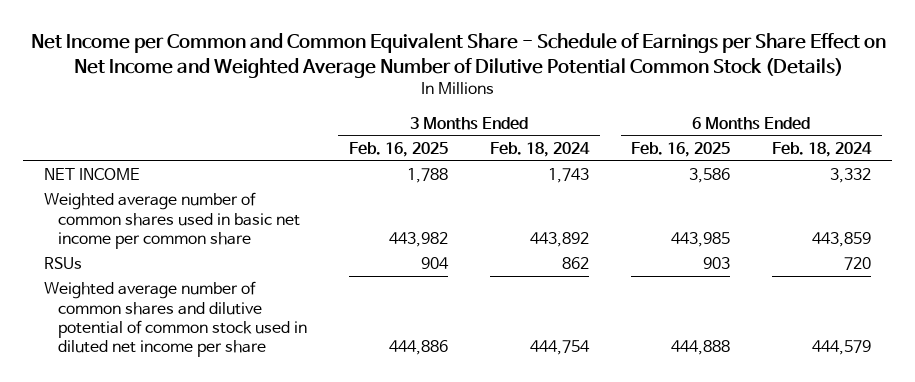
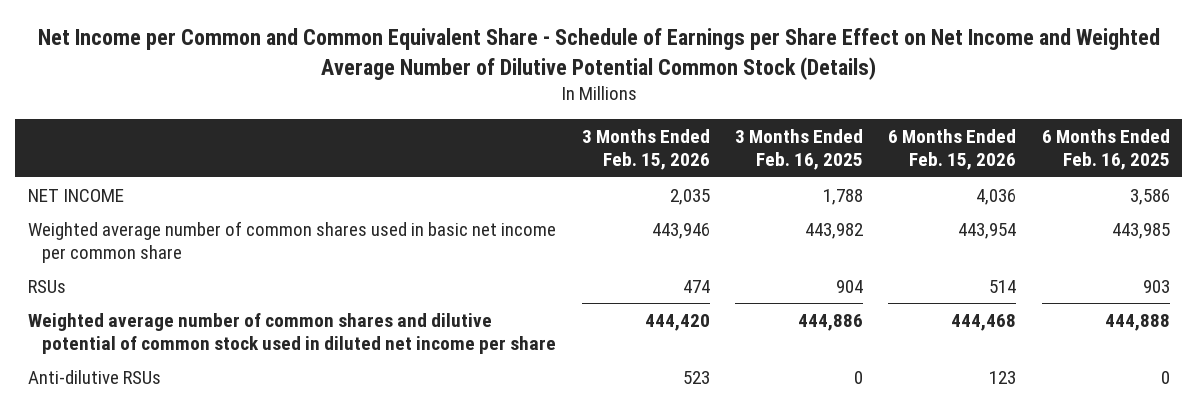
[489,141,590,157] Feb. 18, 2024 -> none
[772,141,873,157] Feb. 18, 2024 -> none
none -> [581,129,710,171] 3 Months Ended Feb. 15, 2026
none -> [888,129,1017,171] 6 Months Ended Feb. 15, 2026
none -> [28,369,162,384] Anti-dilutive RSUs

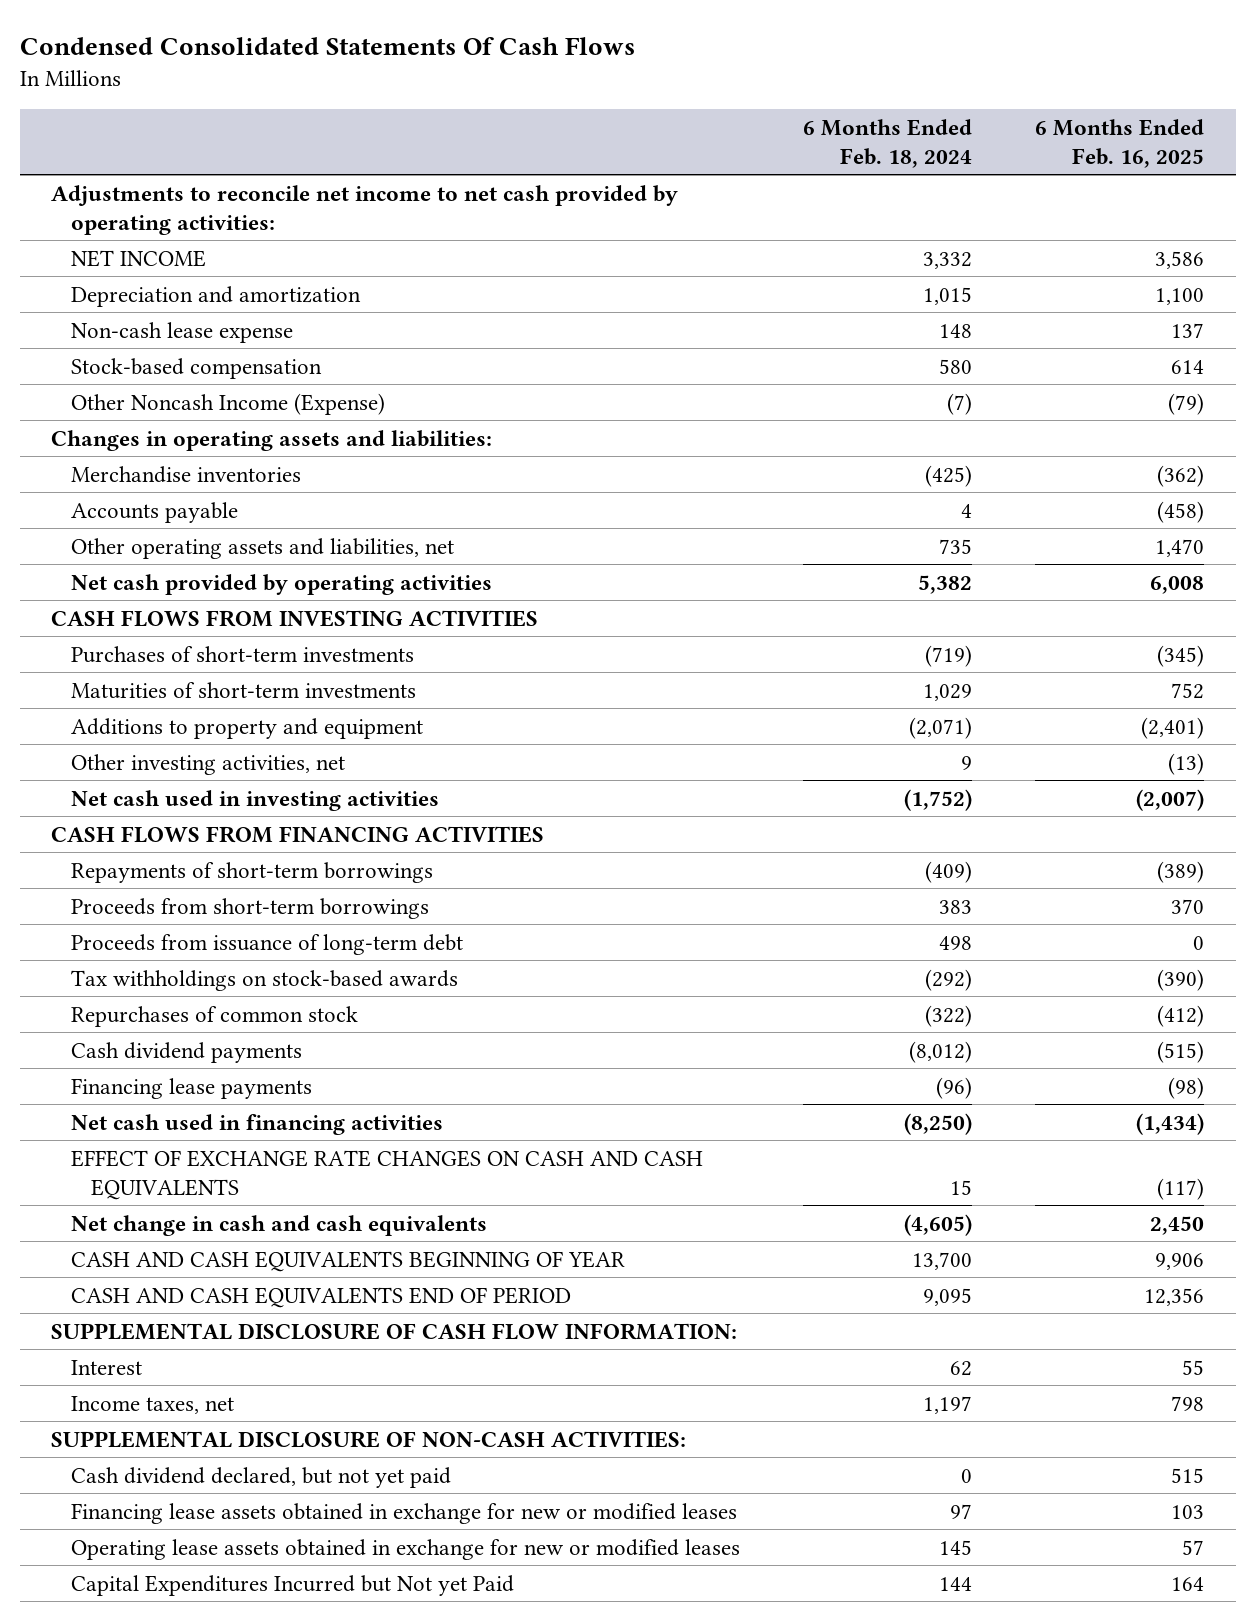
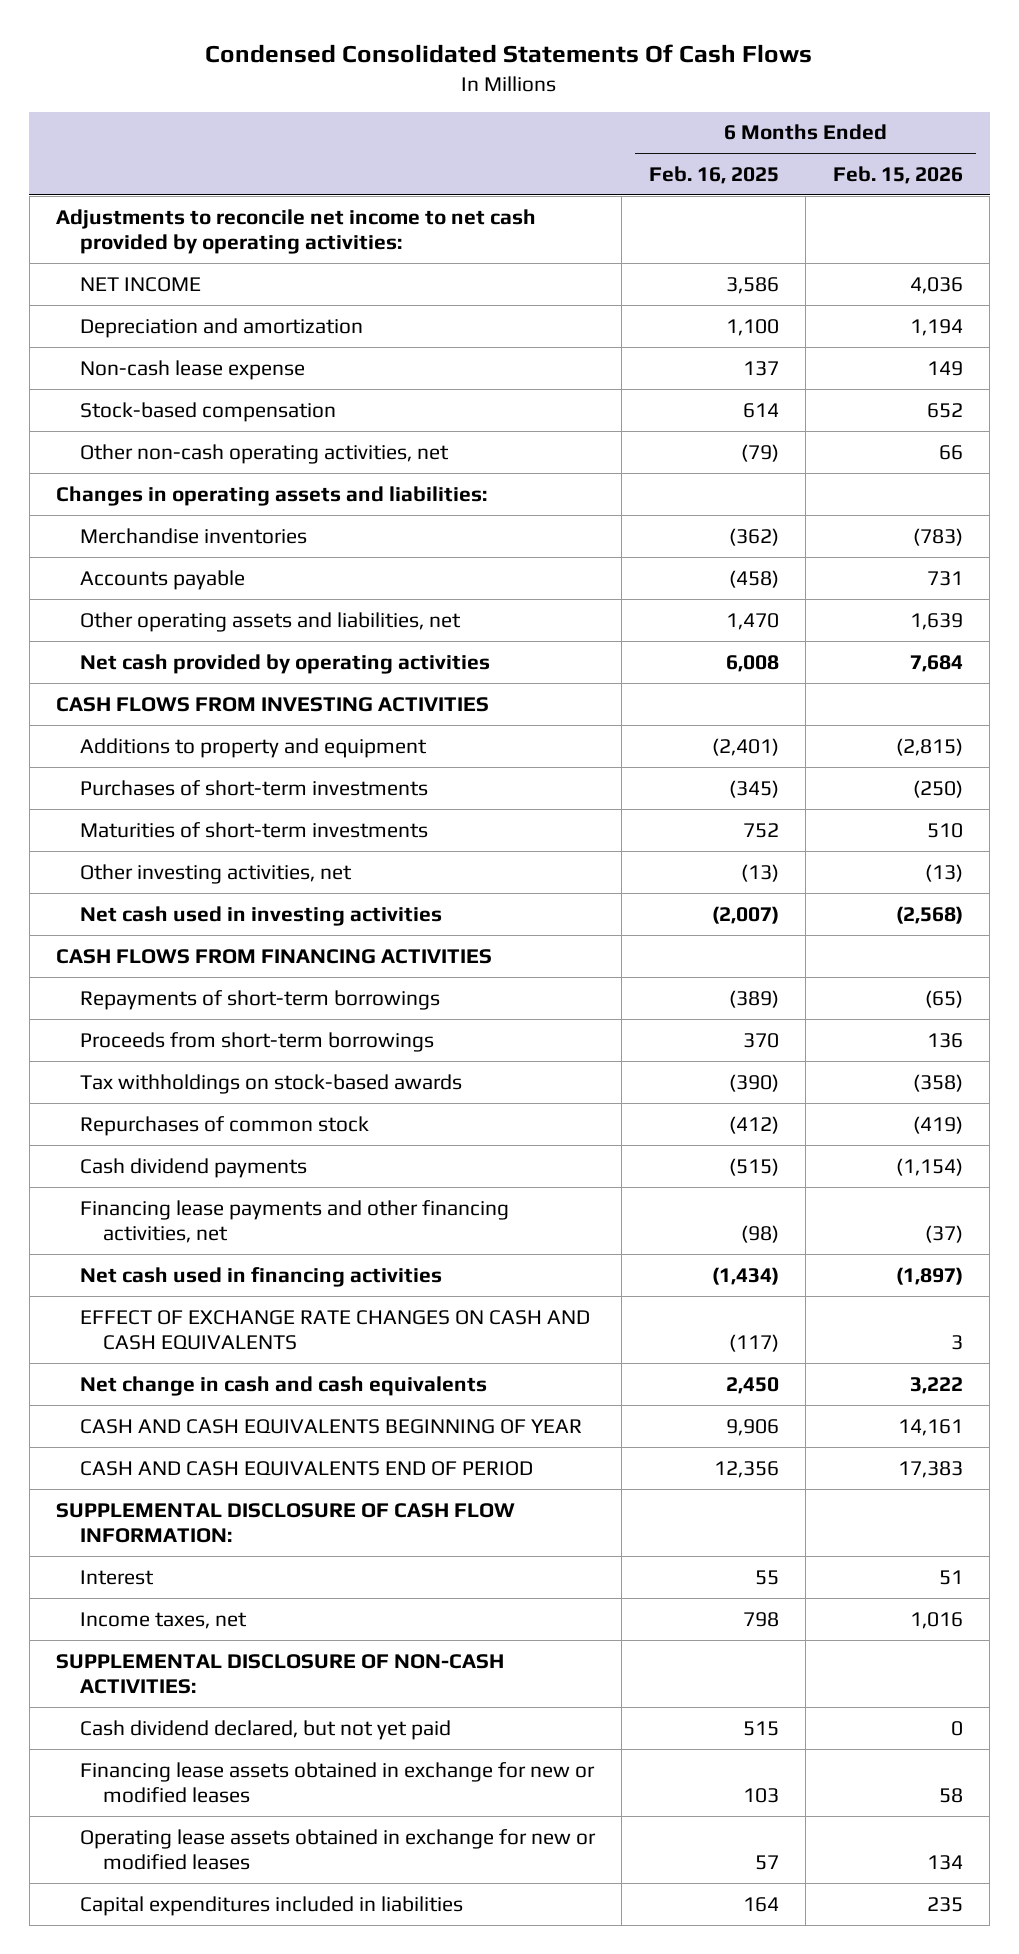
[803,118,973,168] 6 Months Ended Feb. 18, 2024 -> none
none -> [832,165,963,184] Feb. 15, 2026
[71,392,386,415] Other Noncash Income (Expense) -> [79,443,449,464] Other non-cash operating activities, net
[71,717,424,739] Additions to property and equipment -> [79,737,427,758] Additions to property and equipment
[71,933,464,955] Proceeds from issuance of long-term debt -> none
[71,1077,313,1099] Financing lease payments -> [79,1199,509,1244] Financing lease payments and other financing activities, net
[71,1574,515,1596] Capital Expenditures Incurred but Not yet Paid -> [79,1895,463,1916] Capital expenditures included in liabilities

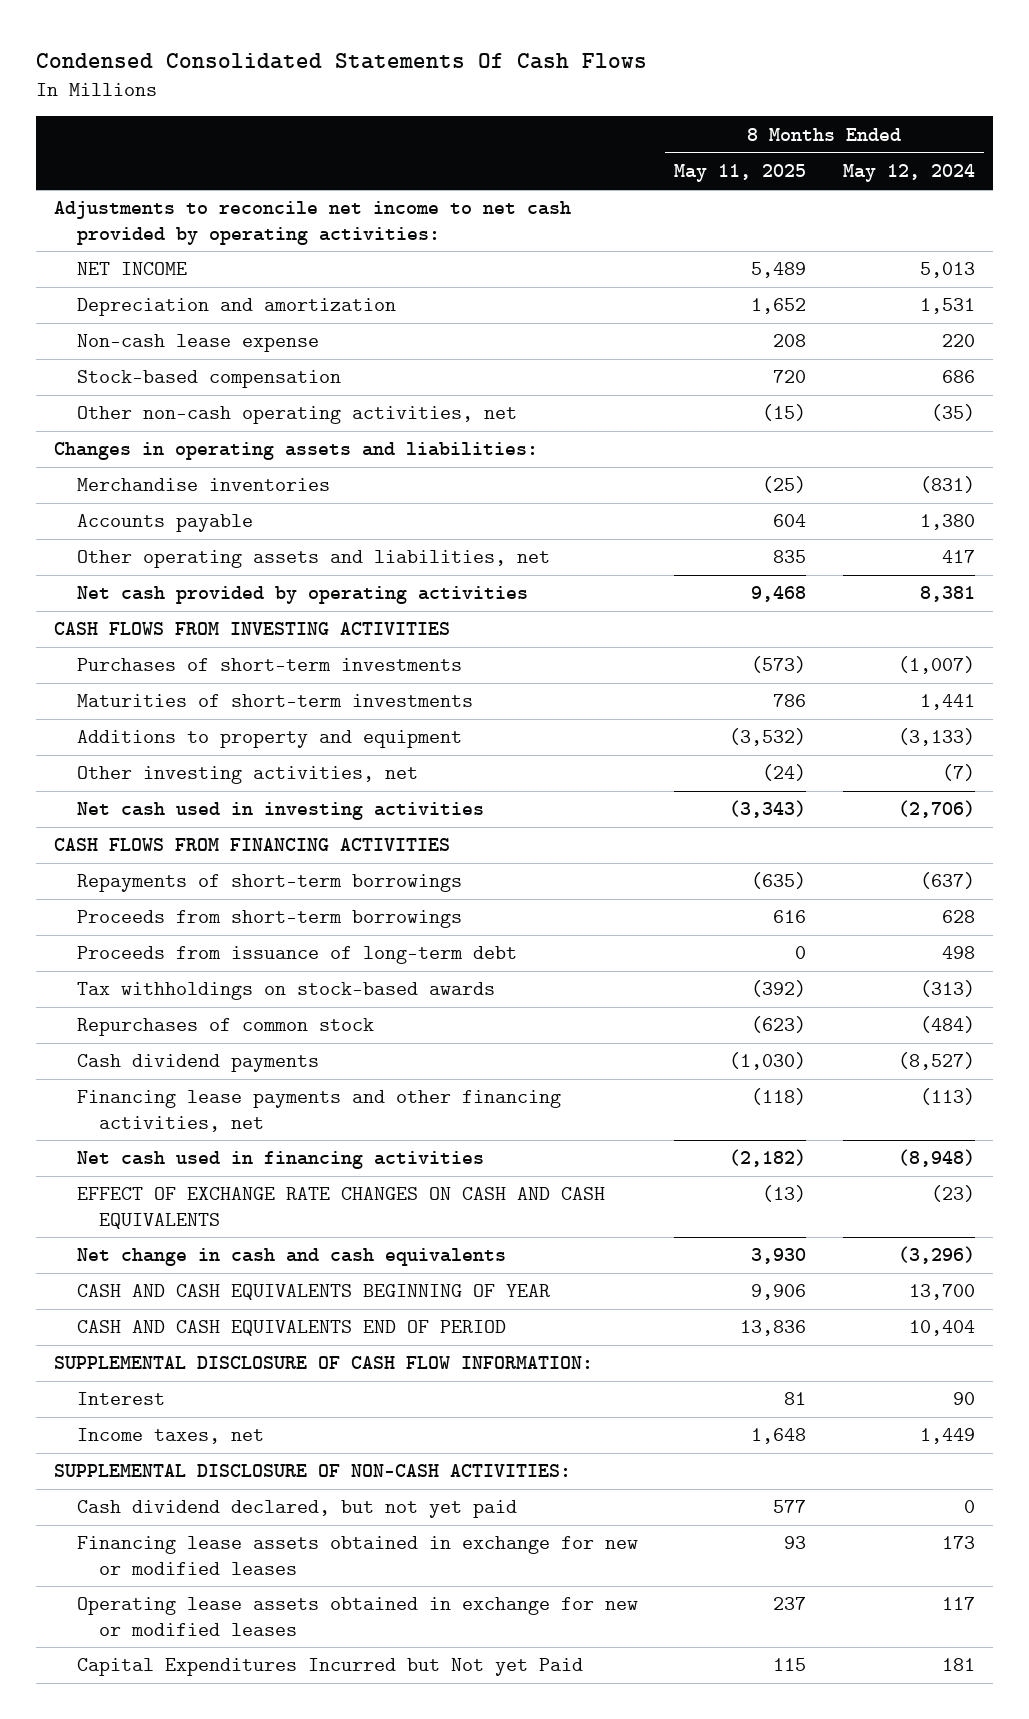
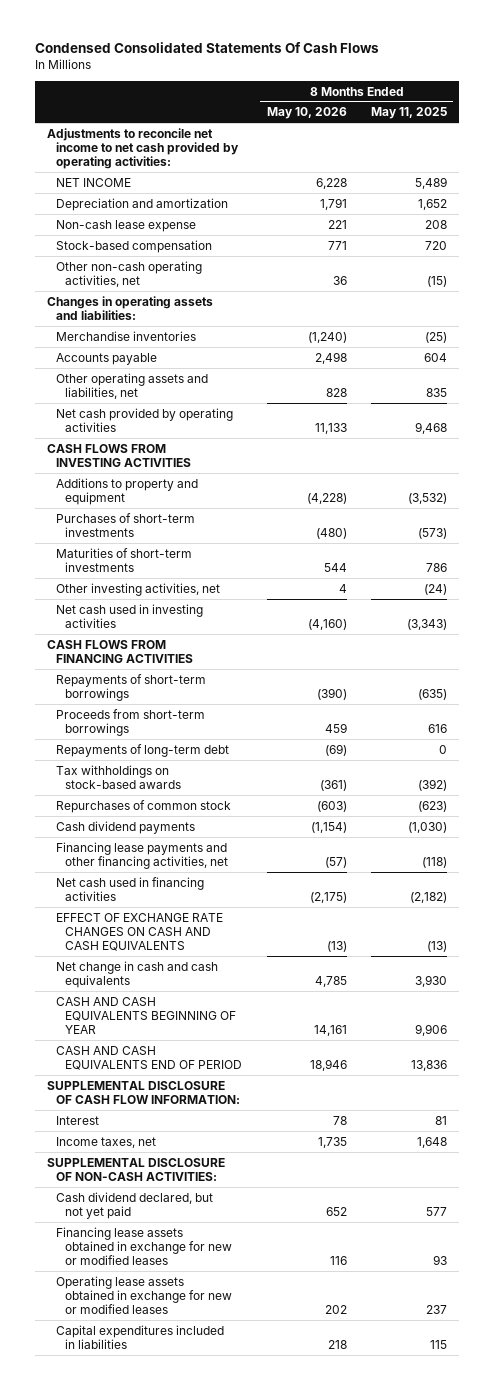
[842,164,975,183] May 12, 2024 -> none
none -> [266,107,347,120] May 10, 2026
[76,730,462,749] Additions to property and equipment -> [56,477,199,506] Additions to property and equipment
[76,946,517,965] Proceeds from issuance of long-term debt -> [56,743,230,757] Repayments of long-term debt
[76,1658,583,1677] Capital Expenditures Incurred but Not yet Paid -> [56,1324,225,1350] Capital expenditures included in liabilities

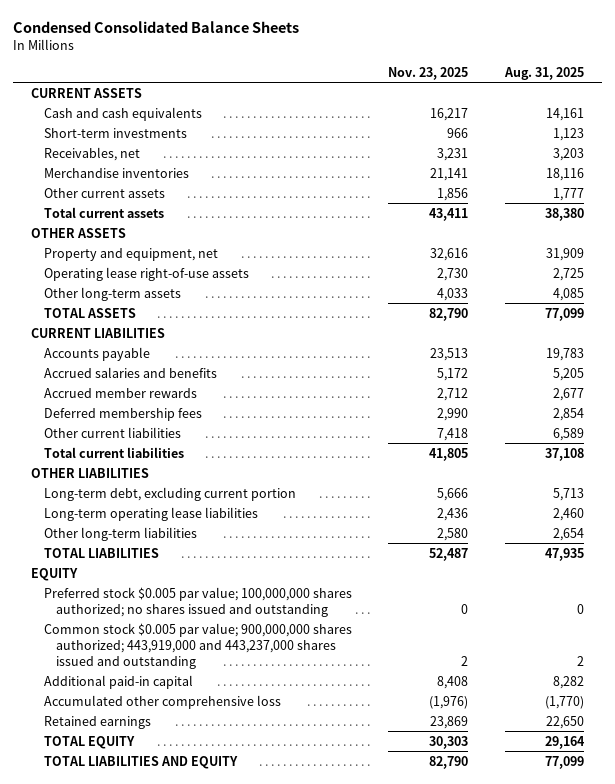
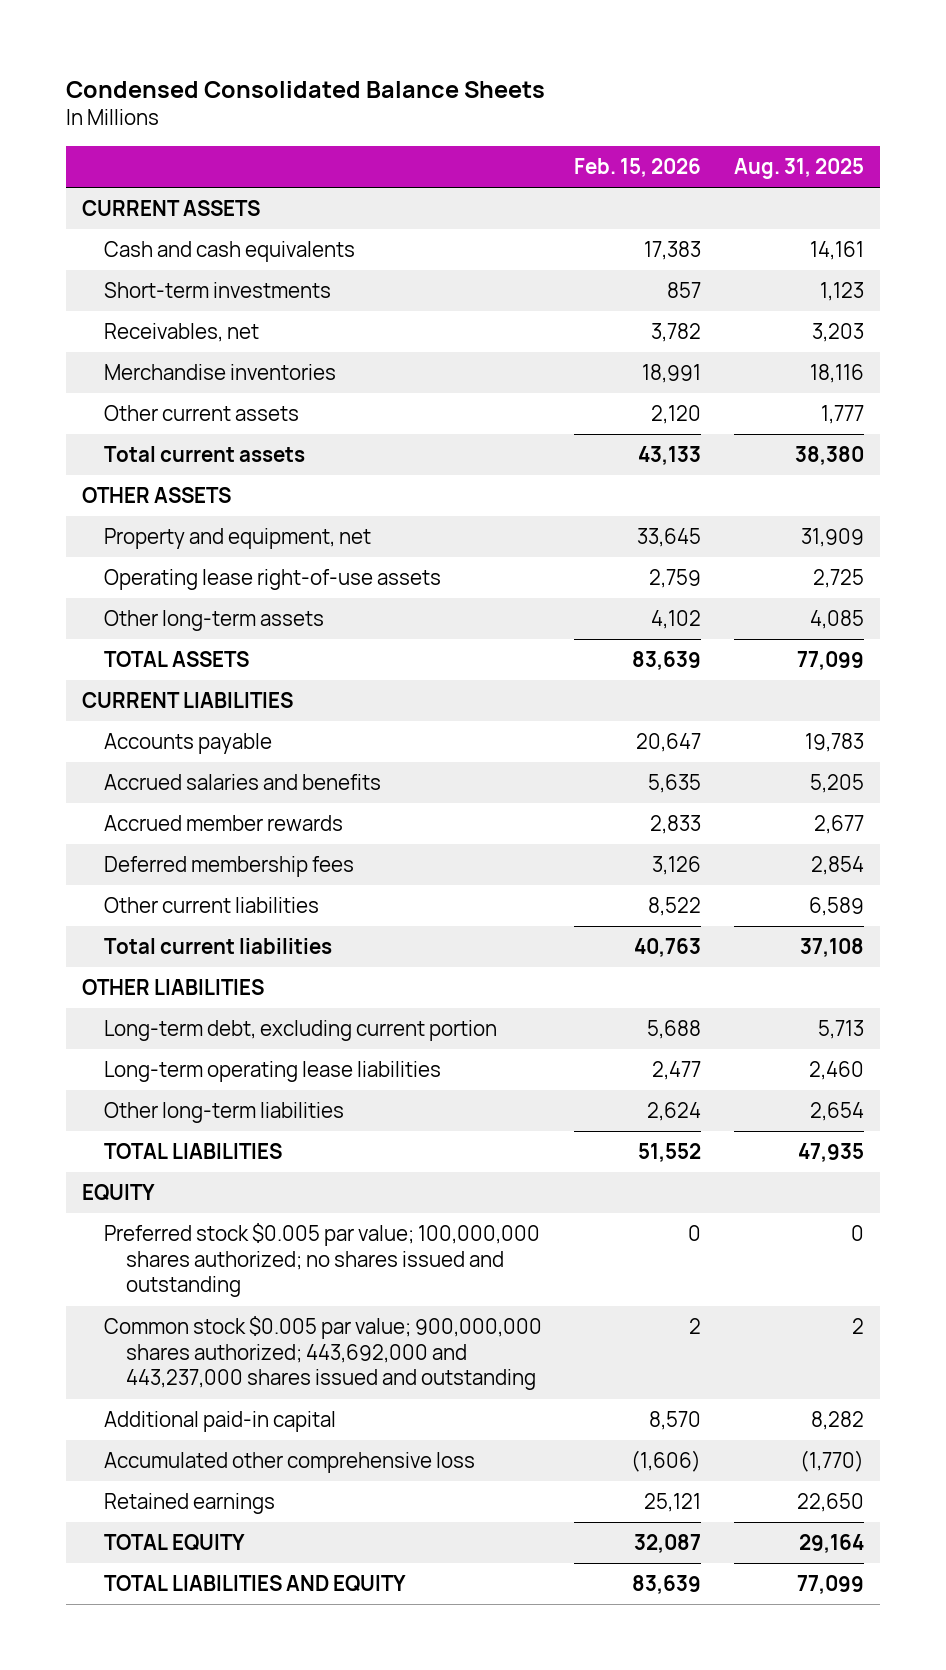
[388,66,469,80] Nov. 23, 2025 -> none
none -> [574,158,702,178] Feb. 15, 2026
[43,622,352,669] Common stock $0.005 par value; 900,000,000 shares authorized; 443,919,000 and 443,237,000 shares issued and outstanding -> [104,1316,543,1391] Common stock $0.005 par value; 900,000,000 shares authorized; 443,692,000 and 443,237,000 shares issued and outstanding

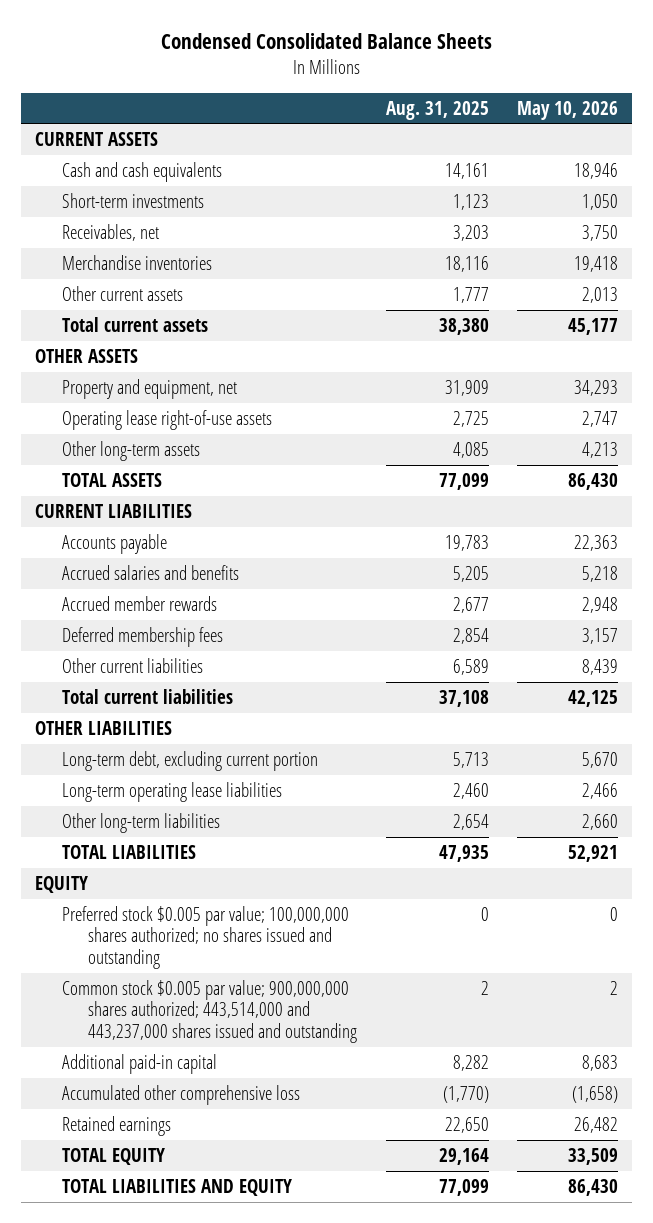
[574,158,702,178] Feb. 15, 2026 -> none
none -> [517,100,619,120] May 10, 2026
[104,1316,543,1391] Common stock $0.005 par value; 900,000,000 shares authorized; 443,692,000 and 443,237,000 shares issued and outstanding -> [61,979,358,1043] Common stock $0.005 par value; 900,000,000 shares authorized; 443,514,000 and 443,237,000 shares issued and outstanding

